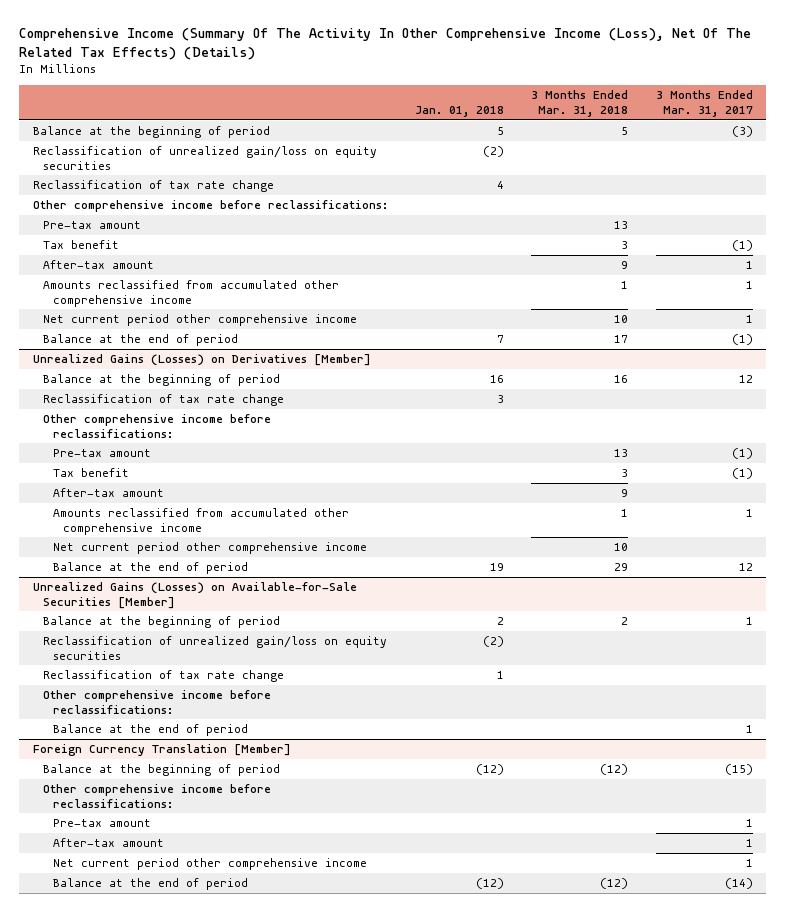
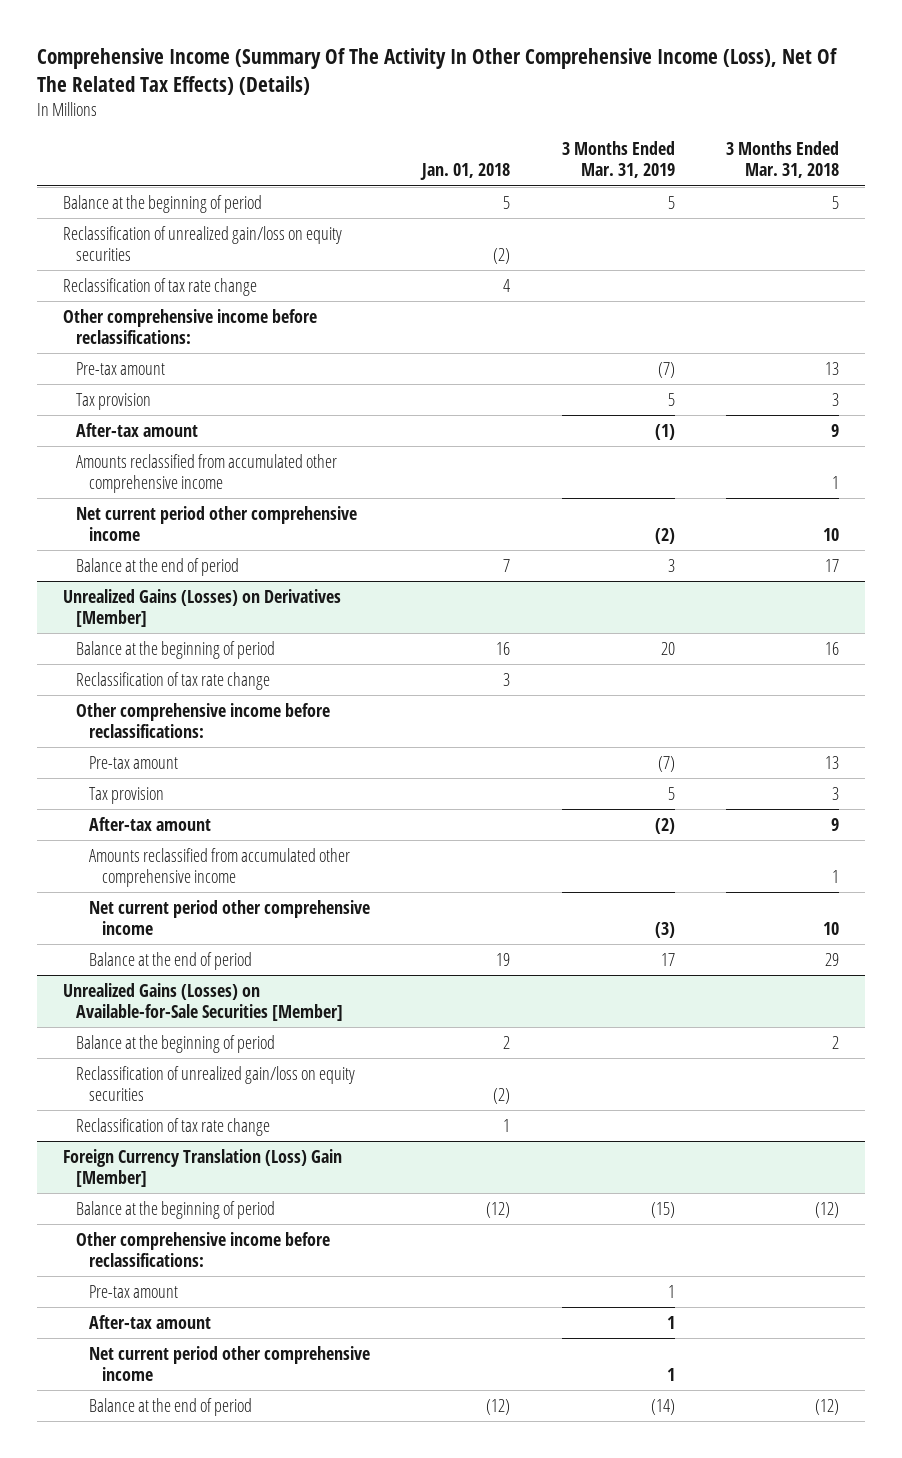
[655,90,753,117] 3 Months Ended Mar. 31, 2017 -> none
none -> [561,140,675,179] 3 Months Ended Mar. 31, 2019
[42,240,119,250] Tax benefit -> [76,392,152,410] Tax provision
[53,468,130,478] Tax benefit -> [89,786,165,804] Tax provision
[42,690,271,714] Other comprehensive income before reclassifications: -> none
[53,724,249,737] Balance at the end of period -> none
[32,744,291,757] Foreign Currency Translation [Member] -> [62,1148,342,1188] Foreign Currency Translation (Loss) Gain [Member]

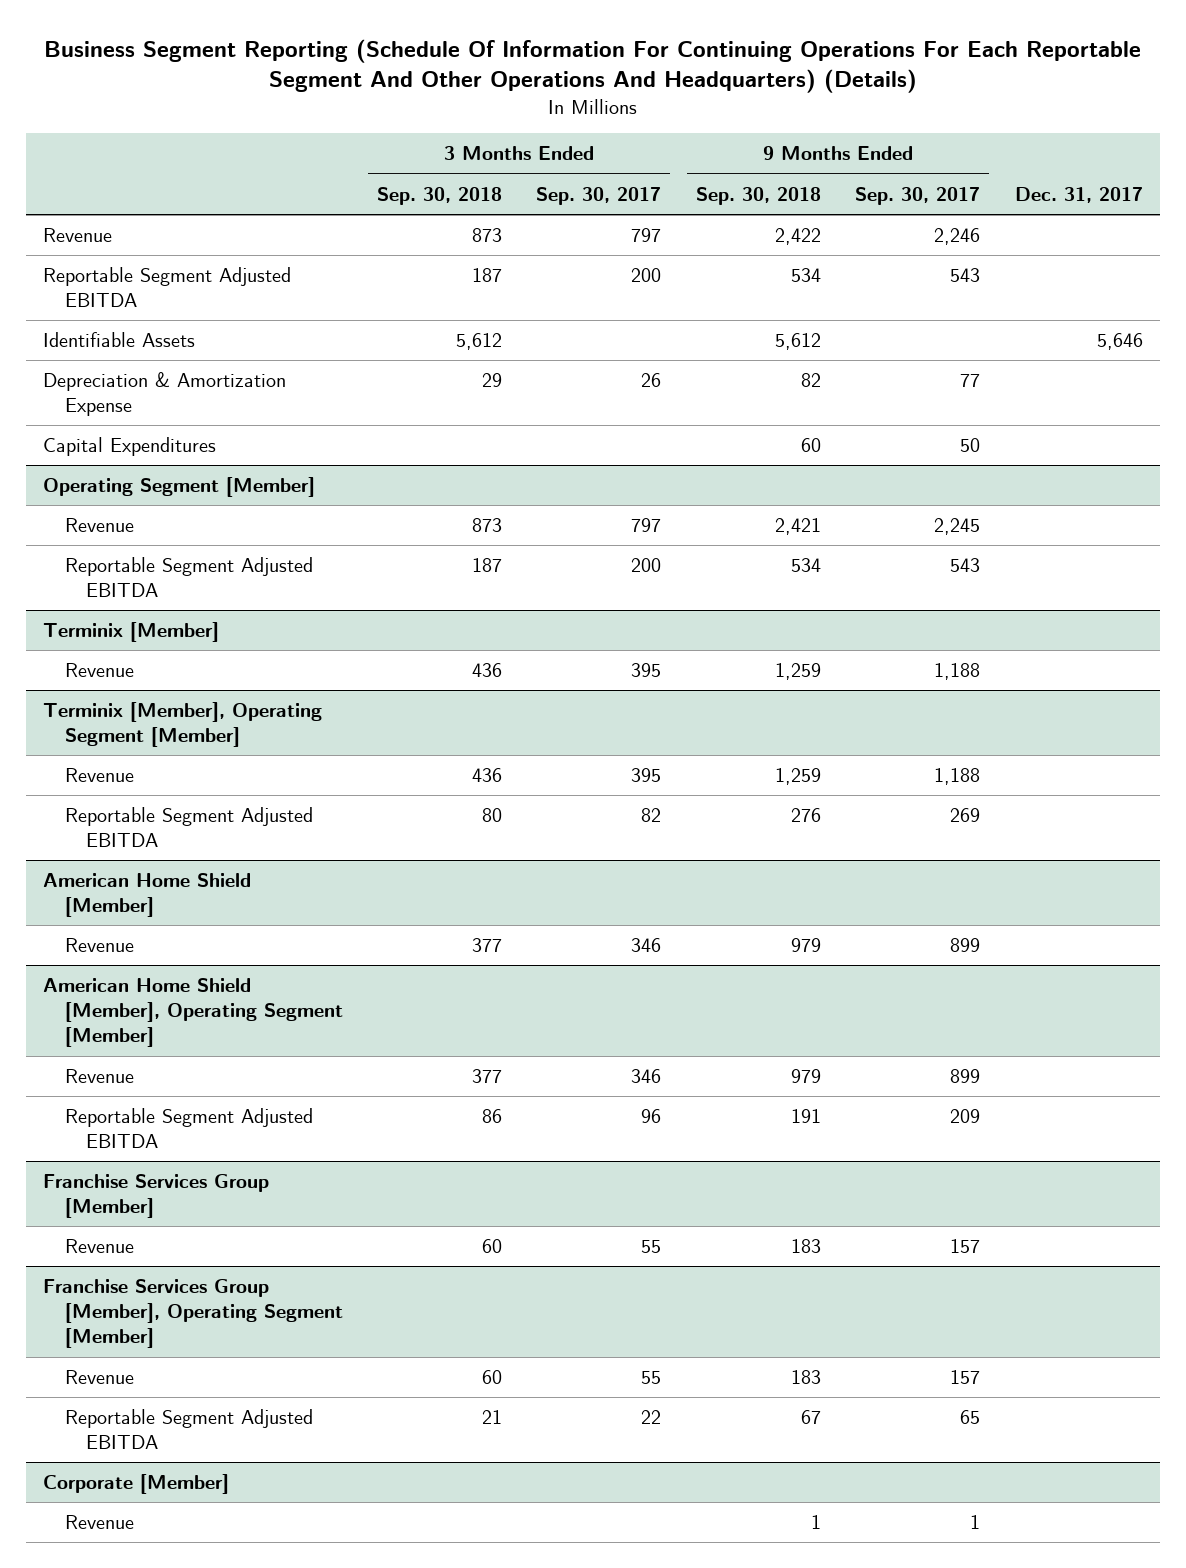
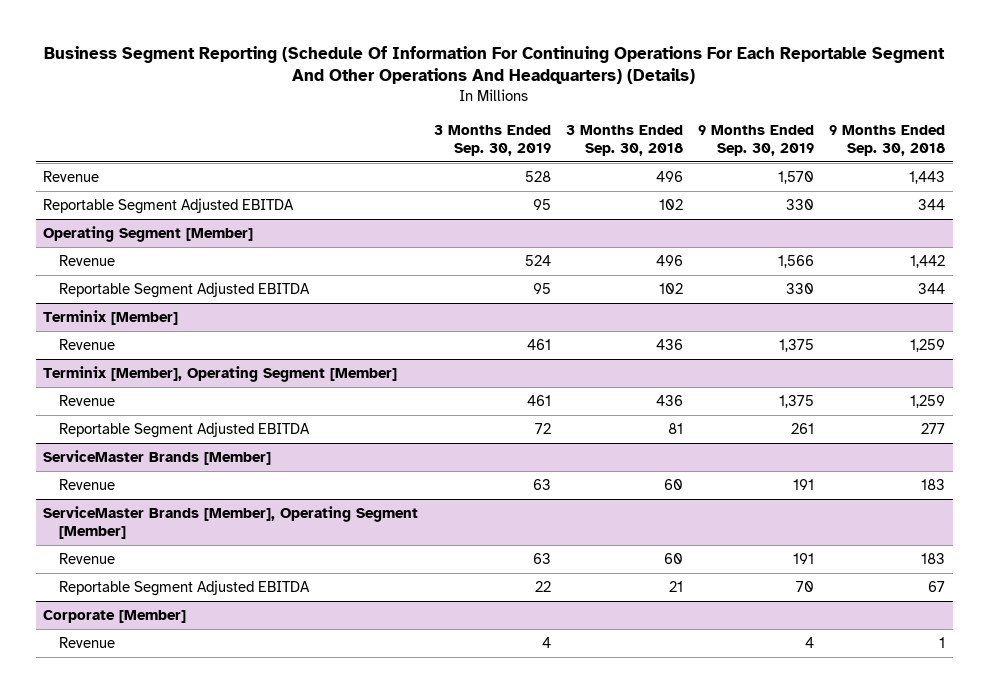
[536,186,662,205] Sep. 30, 2017 -> none
[855,186,981,205] Sep. 30, 2017 -> none
[1014,186,1143,203] Dec. 31, 2017 -> none
none -> [433,124,551,156] 3 Months Ended Sep. 30, 2019
none -> [697,124,814,156] 9 Months Ended Sep. 30, 2019
[43,332,196,348] Identifiable Assets -> none
[43,372,287,417] Depreciation & Amortization Expense -> none
[43,437,217,457] Capital Expenditures -> none
[472,228,503,243] 873 -> [655,170,683,182] 496
[774,228,821,246] 2,422 -> [909,170,946,184] 1,443
[472,268,503,283] 187 -> [658,198,683,210] 102
[790,268,821,283] 534 -> [918,198,946,210] 344
[472,518,503,533] 873 -> [655,254,683,266] 496
[774,518,821,536] 2,421 -> [910,254,946,268] 1,442
[472,558,503,573] 187 -> [658,282,683,294] 102
[790,558,821,573] 534 -> [918,282,946,294] 344
[43,873,252,918] American Home Shield [Member] -> none
[64,938,134,953] Revenue -> none
[43,978,343,1048] American Home Shield [Member], Operating Segment [Member] -> none
[64,1069,134,1084] Revenue -> none
[64,1108,313,1149] Reportable Segment Adjusted EBITDA -> none
[43,1174,270,1219] Franchise Services Group [Member] -> none
[482,808,503,823] 80 -> [667,422,683,434] 81
[790,808,821,823] 276 -> [921,422,946,434] 277
none -> [43,449,272,465] ServiceMaster Brands [Member]
[43,1279,343,1349] Franchise Services Group [Member], Operating Segment [Member] -> none
none -> [43,505,419,540] ServiceMaster Brands [Member], Operating Segment [Member]

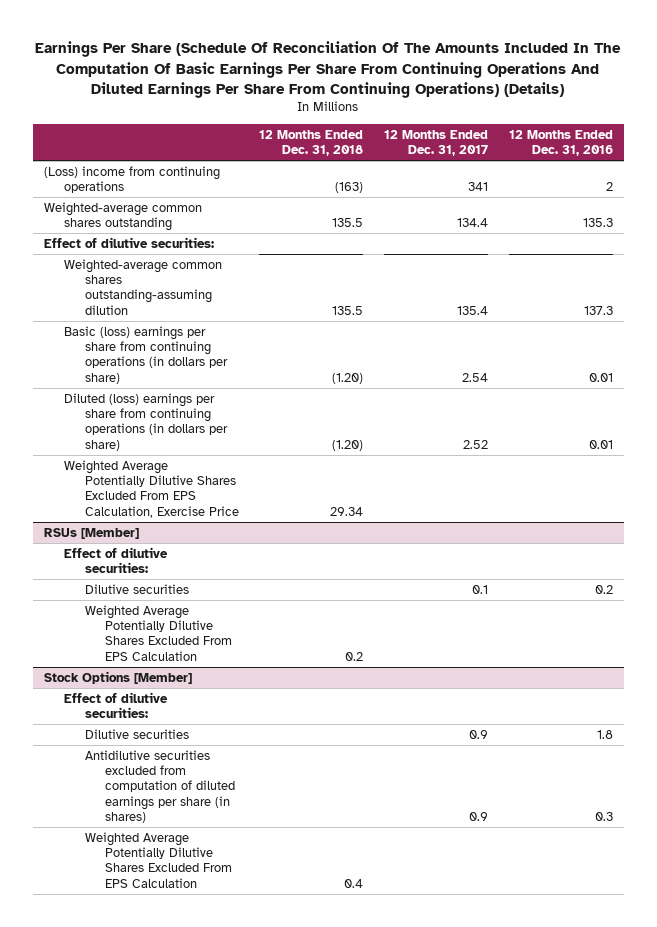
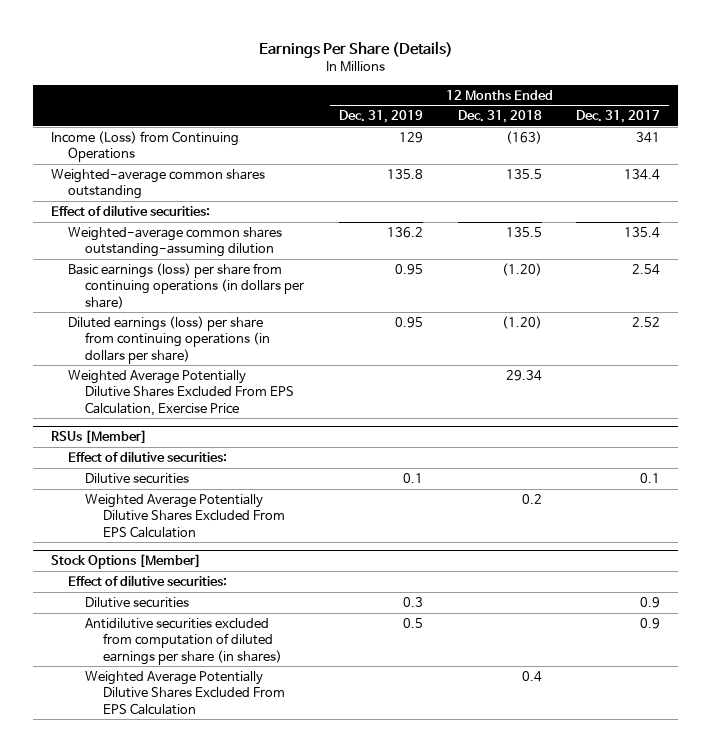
[35,41,622,98] Earnings Per Share (Schedule Of Reconciliation Of The Amounts Included In The Computation Of Basic Earnings Per Share From Continuing Operations And Diluted Earnings Per Share From Continuing Operations) (Details) -> [258,40,453,58] Earnings Per Share (Details)
[509,129,614,157] 12 Months Ended Dec. 31, 2016 -> none
none -> [339,110,424,124] Dec. 31, 2019
[43,165,220,194] (Loss) income from continuing operations -> [50,130,239,163] Income (Loss) from Continuing Operations
[64,325,228,384] Basic (loss) earnings per share from continuing operations (in dollars per share) -> [68,262,305,309] Basic earnings (loss) per share from continuing operations (in dollars per share)
[64,392,228,451] Diluted (loss) earnings per share from continuing operations (in dollars per share) -> [68,315,271,364] Diluted earnings (loss) per share from continuing operations (in dollars per share)

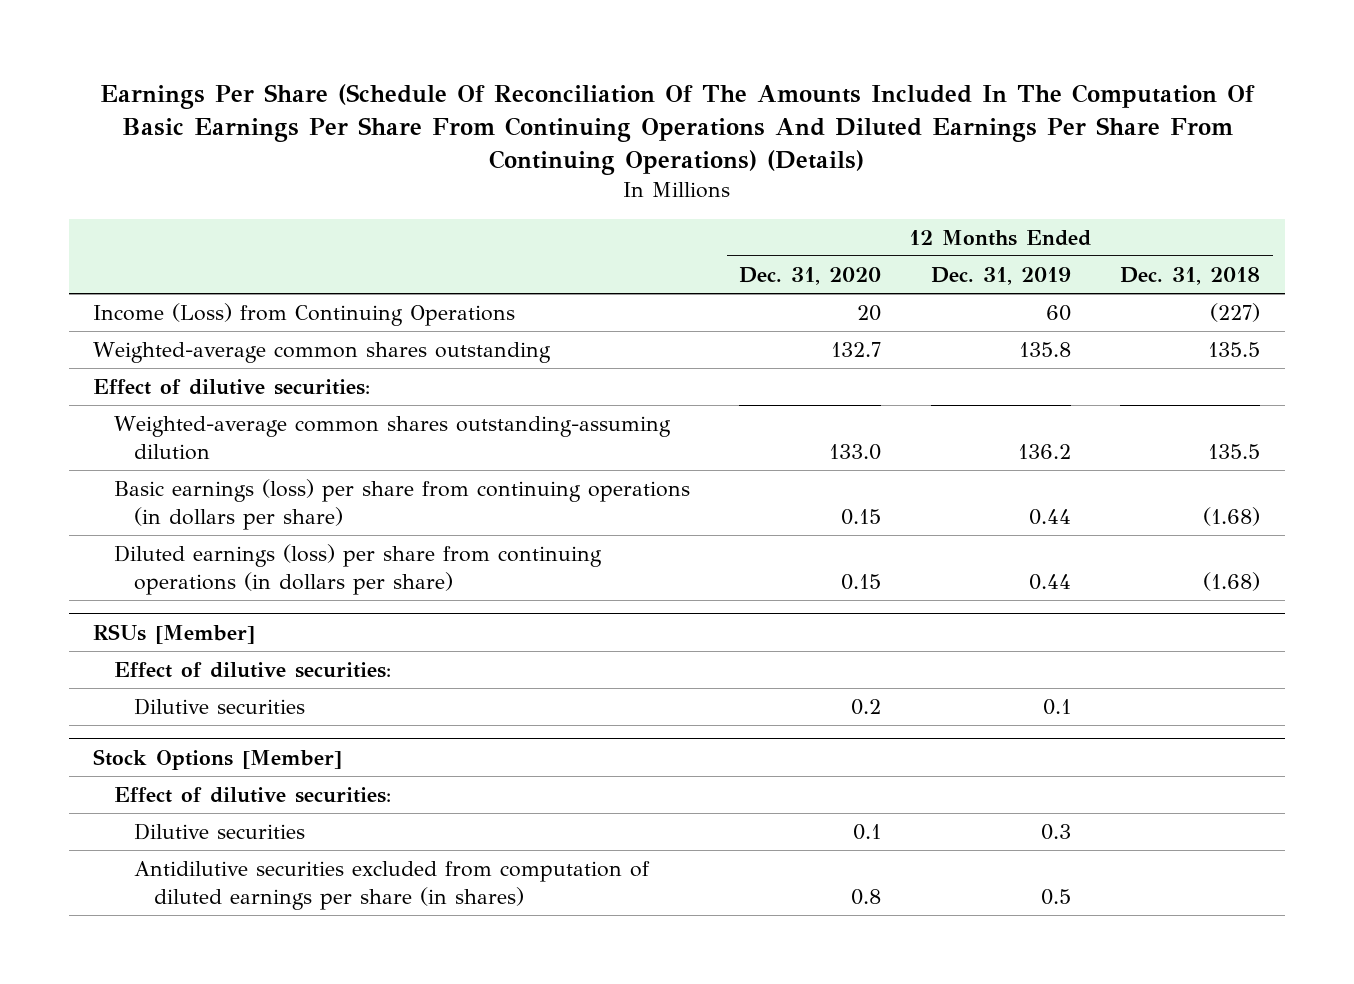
[258,40,453,58] Earnings Per Share (Details) -> [99,83,1255,176] Earnings Per Share (Schedule Of Reconciliation Of The Amounts Included In The Computation Of Basic Earnings Per Share From Continuing Operations And Diluted Earnings Per Share From Continuing Operations) (Details)
[576,110,661,124] Dec. 31, 2017 -> none
none -> [739,266,882,285] Dec. 31, 2020
[399,131,424,143] 129 -> [1045,304,1071,321] 60
[505,130,542,144] (163) -> [1210,302,1261,322] (227)
[68,369,295,416] Weighted Average Potentially Dilutive Shares Excluded From EPS Calculation, Exercise Price -> none
[395,263,424,275] 0.95 -> [1028,508,1071,525] 0.44
[501,262,542,276] (1.20) -> [1203,506,1261,526] (1.68)
[395,316,424,328] 0.95 -> [1028,573,1071,590] 0.44
[501,315,542,329] (1.20) -> [1203,571,1261,591] (1.68)
[85,493,285,538] Weighted Average Potentially Dilutive Shares Excluded From EPS Calculation -> none
[85,670,285,715] Weighted Average Potentially Dilutive Shares Excluded From EPS Calculation -> none

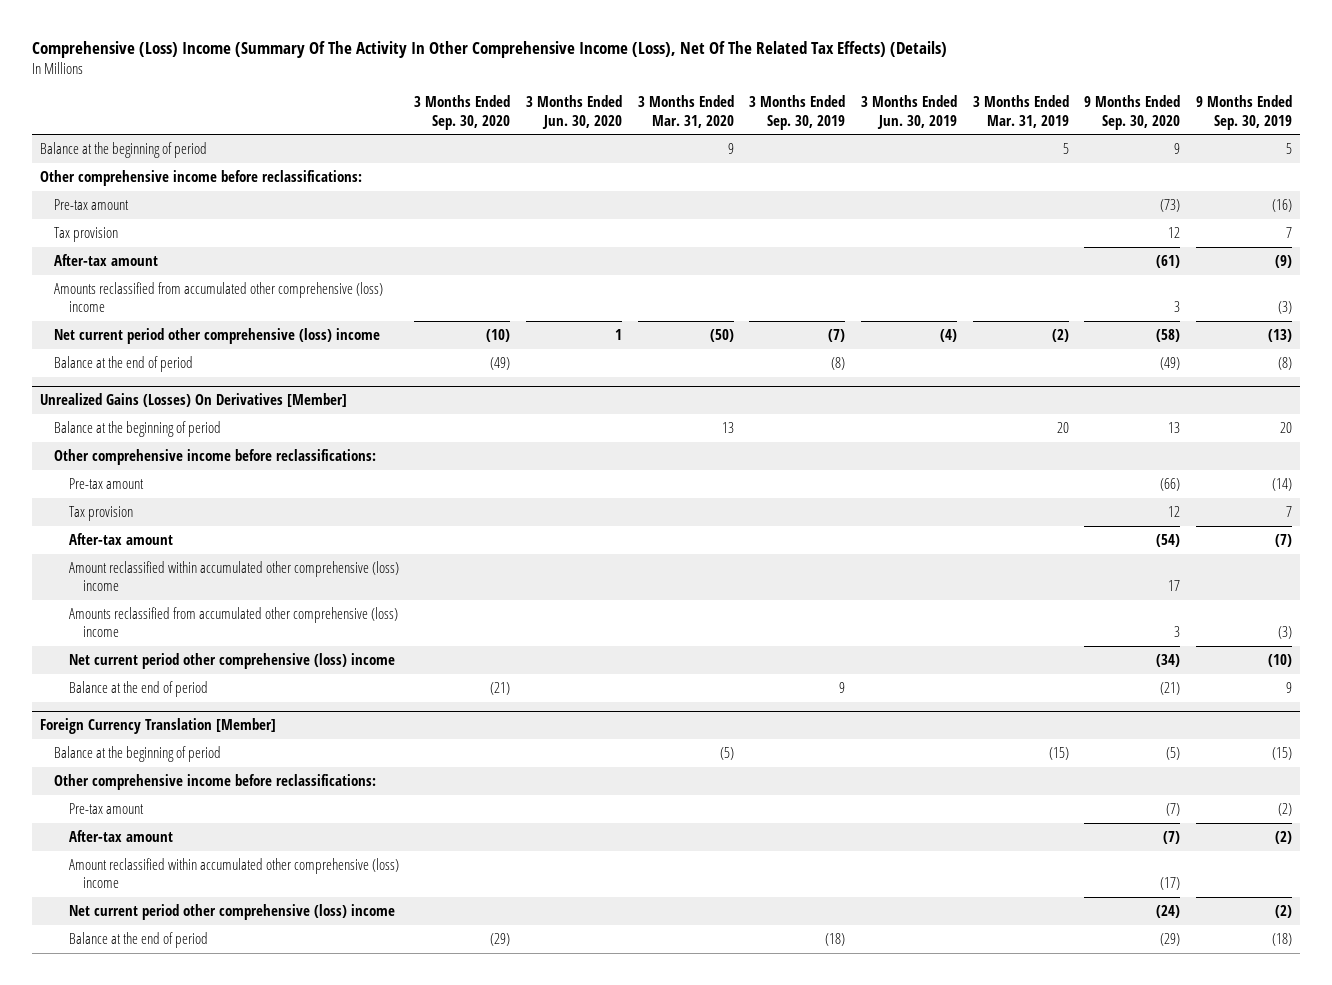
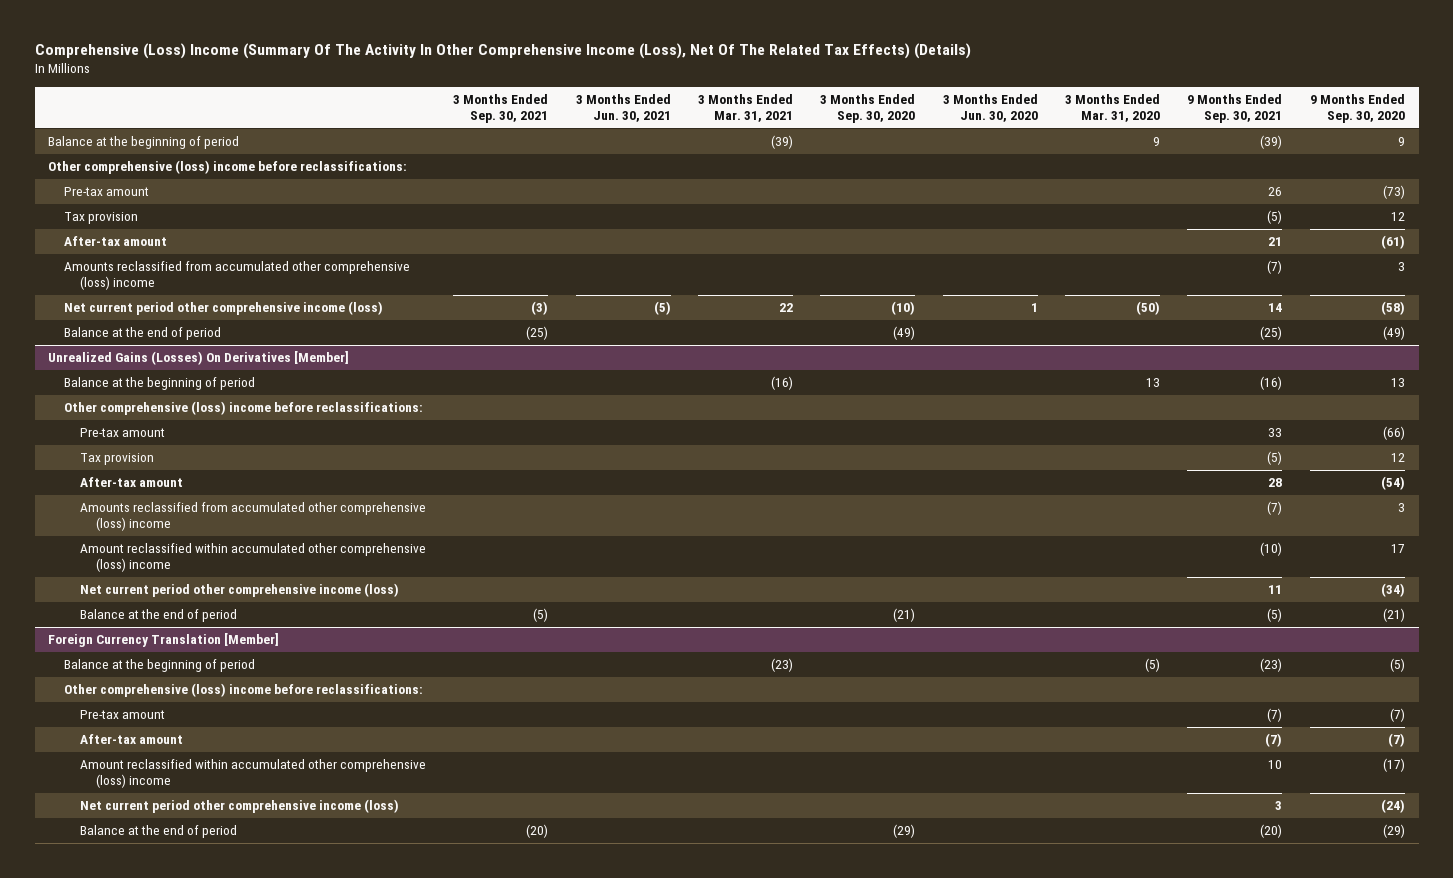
[749,95,846,130] 3 Months Ended Sep. 30, 2019 -> none
[861,95,958,129] 3 Months Ended Jun. 30, 2019 -> none
[972,95,1069,128] 3 Months Ended Mar. 31, 2019 -> none
[1196,95,1293,130] 9 Months Ended Sep. 30, 2019 -> none
none -> [453,93,549,123] 3 Months Ended Sep. 30, 2021
none -> [575,93,671,122] 3 Months Ended Jun. 30, 2021
none -> [698,93,794,122] 3 Months Ended Mar. 31, 2021
none -> [1187,93,1283,123] 9 Months Ended Sep. 30, 2021
[39,170,362,187] Other comprehensive income before reclassifications: -> [48,160,408,175] Other comprehensive (loss) income before reclassifications:
[54,328,381,345] Net current period other comprehensive (loss) income -> [64,301,384,316] Net current period other comprehensive income (loss)
[54,449,377,466] Other comprehensive income before reclassifications: -> [64,401,424,416] Other comprehensive (loss) income before reclassifications:
[68,561,399,592] Amount reclassified within accumulated other comprehensive (loss) income -> [80,543,427,573] Amount reclassified within accumulated other comprehensive (loss) income
[68,653,395,670] Net current period other comprehensive (loss) income -> [80,583,400,598] Net current period other comprehensive income (loss)
[54,774,377,791] Other comprehensive income before reclassifications: -> [64,683,424,698] Other comprehensive (loss) income before reclassifications:
[68,904,395,921] Net current period other comprehensive (loss) income -> [80,799,400,814] Net current period other comprehensive income (loss)

